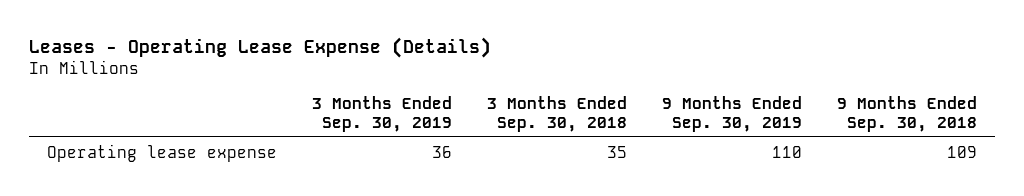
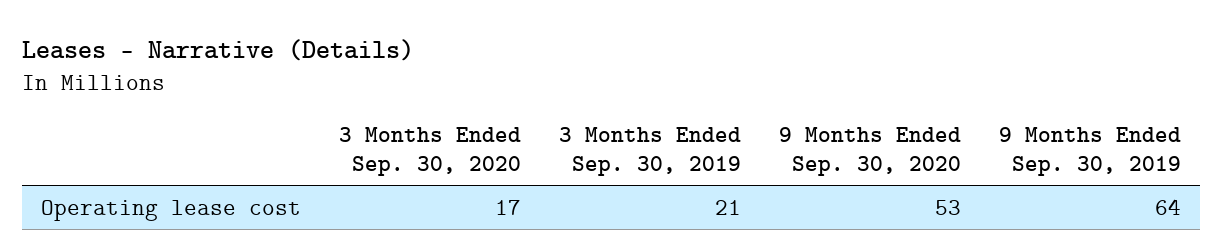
[29,37,492,59] Leases - Operating Lease Expense (Details) -> [22,39,415,62] Leases - Narrative (Details)
[487,95,628,132] 3 Months Ended Sep. 30, 2018 -> none
[837,95,978,132] 9 Months Ended Sep. 30, 2018 -> none
none -> [338,126,521,177] 3 Months Ended Sep. 30, 2020
none -> [778,126,961,177] 9 Months Ended Sep. 30, 2020
[46,143,277,162] Operating lease expense -> [41,199,302,221] Operating lease cost
[431,145,452,158] 36 -> [714,199,741,215] 21
[772,145,803,158] 110 -> [1154,198,1181,215] 64

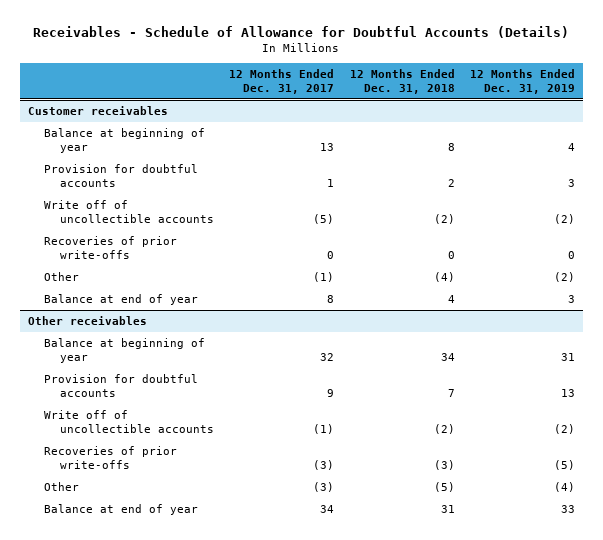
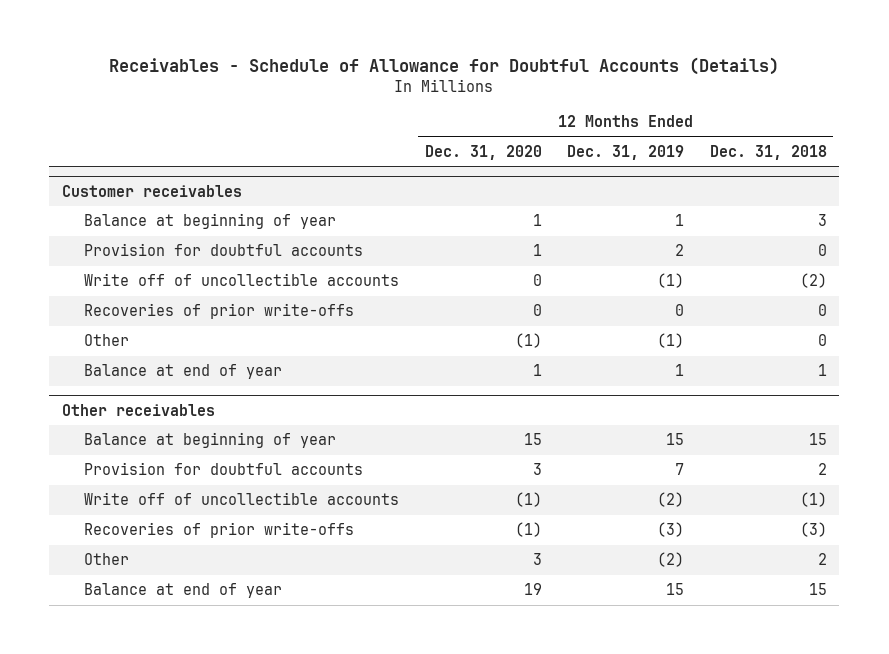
[229,68,335,94] 12 Months Ended Dec. 31, 2017 -> none
none -> [424,144,542,160] Dec. 31, 2020
[447,142,455,151] 8 -> [817,214,827,227] 3
[568,142,576,151] 4 -> [675,214,685,227] 1
[447,178,455,187] 2 -> [817,244,827,257] 0
[568,178,576,187] 3 -> [675,244,685,257] 2
[554,213,576,224] (2) -> [657,273,685,289] (1)
[433,271,455,282] (4) -> [817,334,827,347] 0
[554,271,576,282] (2) -> [657,333,685,349] (1)
[447,294,455,303] 4 -> [817,364,827,377] 1
[568,294,576,303] 3 -> [675,364,685,377] 1
[440,352,455,361] 34 -> [808,433,827,446] 15
[561,352,576,361] 31 -> [666,433,685,446] 15
[447,388,455,397] 7 -> [817,463,827,476] 2
[561,388,576,397] 13 -> [675,463,685,476] 7
[433,423,455,434] (2) -> [799,492,827,508] (1)
[554,459,576,470] (5) -> [657,522,685,538] (3)
[433,481,455,492] (5) -> [817,553,827,566] 2
[554,481,576,492] (4) -> [657,552,685,568] (2)
[440,504,455,513] 31 -> [808,583,827,596] 15
[561,504,576,513] 33 -> [666,583,685,596] 15

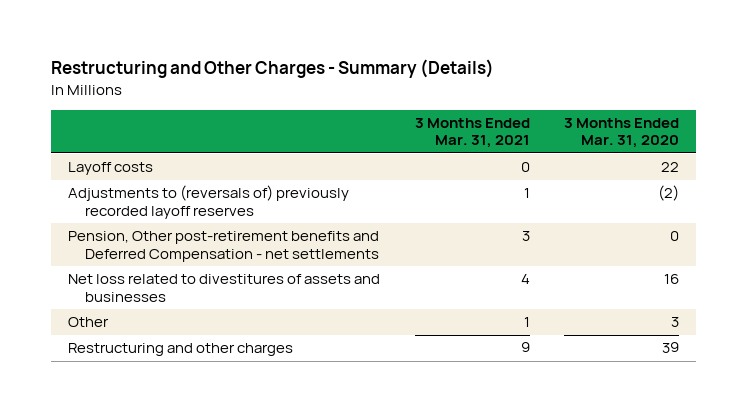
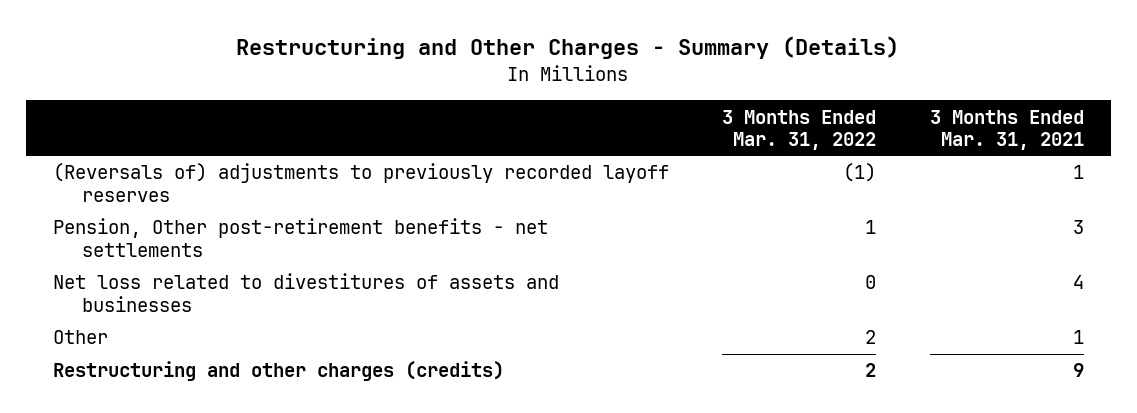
[564,118,680,149] 3 Months Ended Mar. 31, 2020 -> none
none -> [722,109,877,150] 3 Months Ended Mar. 31, 2022
[68,162,154,176] Layoff costs -> none
[68,185,350,219] Adjustments to (reversals of) previously recorded layoff reserves -> [52,163,669,202] (Reversals of) adjustments to previously recorded layoff reserves
[68,231,380,262] Pension, Other post-retirement benefits and Deferred Compensation - net settlements -> [52,218,548,257] Pension, Other post-retirement benefits - net settlements
[68,343,294,357] Restructuring and other charges -> [52,361,504,382] Restructuring and other charges (credits)

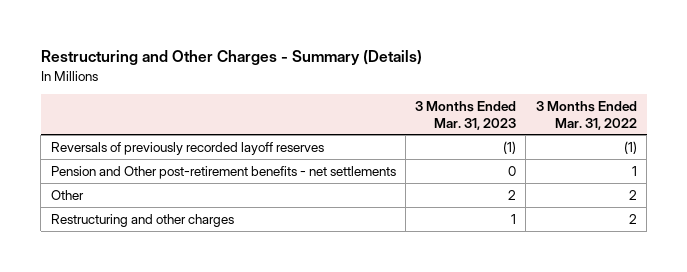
[930,109,1085,150] 3 Months Ended Mar. 31, 2021 -> none
none -> [415,101,517,130] 3 Months Ended Mar. 31, 2023
[52,273,559,312] Net loss related to divestitures of assets and businesses -> none
[52,163,669,202] (Reversals of) adjustments to previously recorded layoff reserves -> [50,141,324,155] Reversals of previously recorded layoff reserves
[52,218,548,257] Pension, Other post-retirement benefits - net settlements -> [50,165,396,179] Pension and Other post-retirement benefits - net settlements
[52,361,504,382] Restructuring and other charges (credits) -> [50,213,234,227] Restructuring and other charges

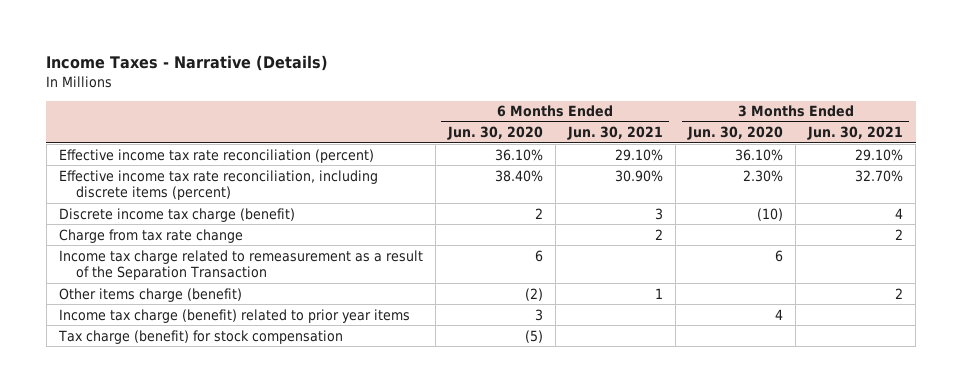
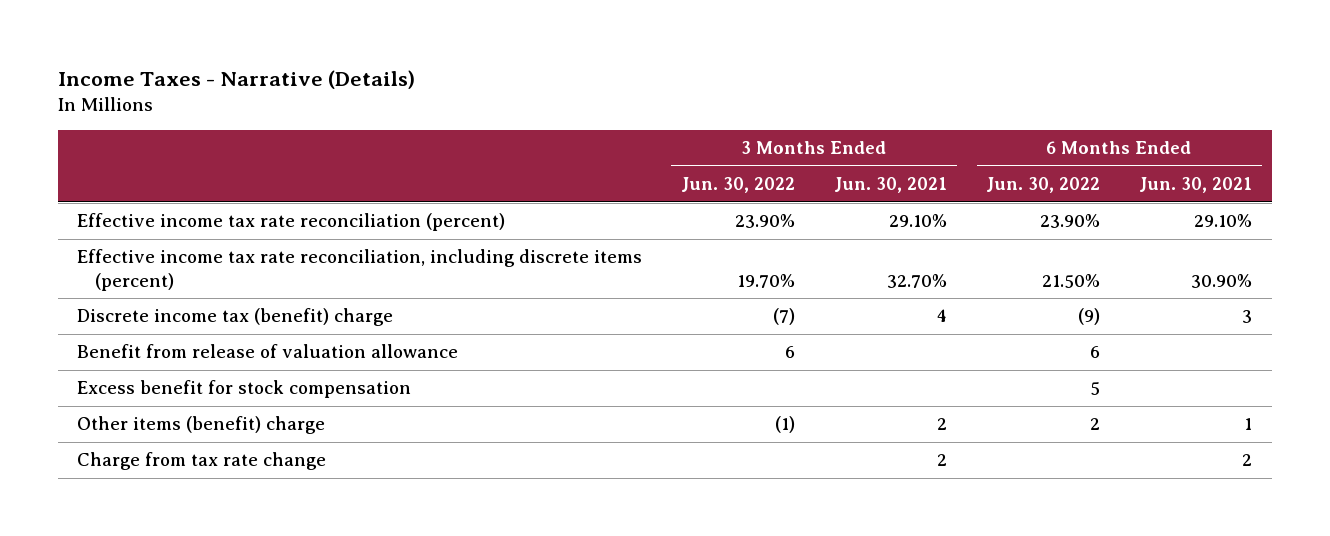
[446,126,543,141] Jun. 30, 2020 -> none
[687,126,784,141] Jun. 30, 2020 -> none
none -> [681,177,796,194] Jun. 30, 2022
none -> [986,177,1101,194] Jun. 30, 2022
[58,207,295,222] Discrete income tax charge (benefit) -> [77,308,394,327] Discrete income tax (benefit) charge
none -> [77,344,459,359] Benefit from release of valuation allowance
none -> [77,380,412,399] Excess benefit for stock compensation
none -> [77,416,326,435] Other items (benefit) charge
[58,249,423,281] Income tax charge related to remeasurement as a result of the Separation Transaction -> none
[58,287,242,302] Other items charge (benefit) -> none
[58,308,410,323] Income tax charge (benefit) related to prior year items -> none
[57,329,343,344] Tax charge (benefit) for stock compensation -> none

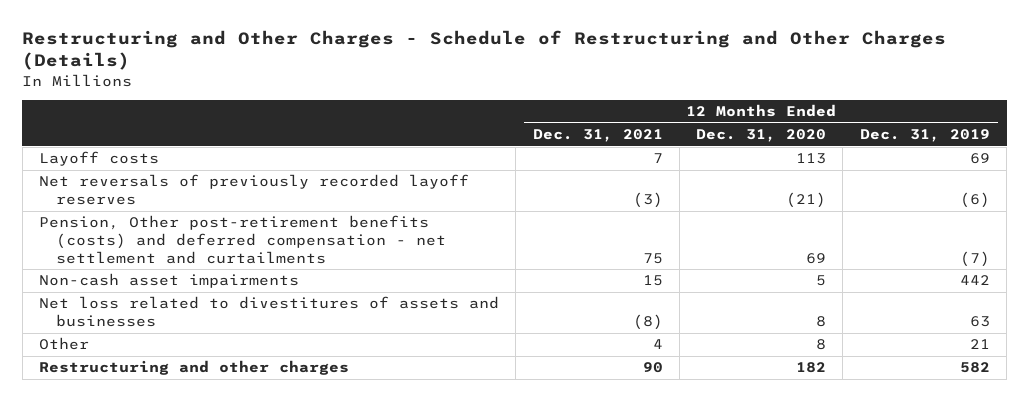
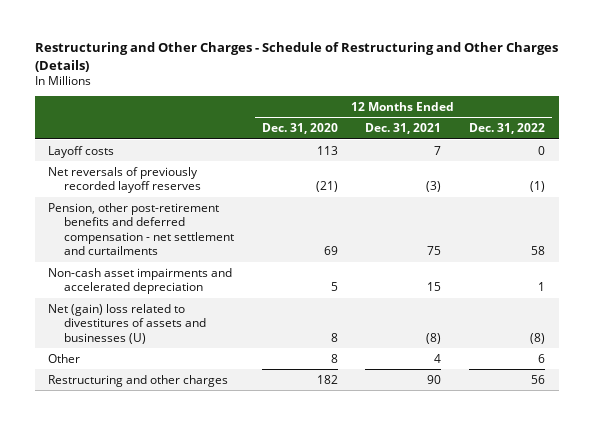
[859,129,990,143] Dec. 31, 2019 -> none
none -> [468,123,545,135] Dec. 31, 2022
[39,215,447,264] Pension, Other post-retirement benefits (costs) and deferred compensation - net settlement and curtailments -> [48,202,235,255] Pension, other post-retirement benefits and deferred compensation - net settlement and curtailments
[39,273,300,289] Non-cash asset impairments -> [48,267,233,295] Non-cash asset impairments and accelerated depreciation
[39,296,500,328] Net loss related to divestitures of assets and businesses -> [48,303,207,344] Net (gain) loss related to divestitures of assets and businesses (U)

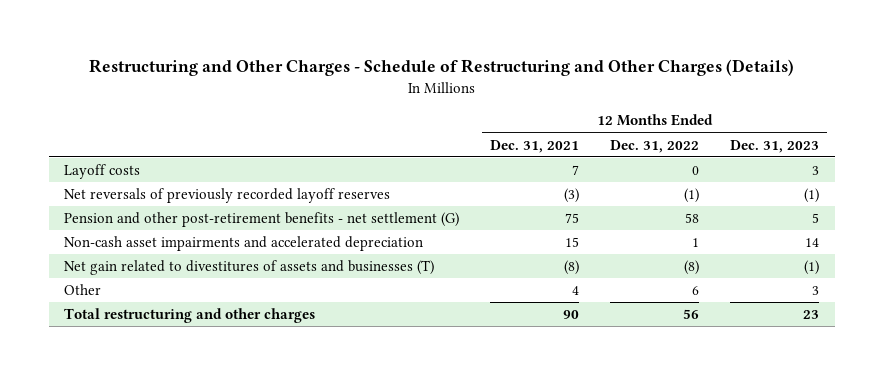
[261,123,338,135] Dec. 31, 2020 -> none
none -> [730,139,820,153] Dec. 31, 2023
[48,202,235,255] Pension, other post-retirement benefits and deferred compensation - net settlement and curtailments -> [64,212,460,228] Pension and other post-retirement benefits - net settlement (G)
[48,303,207,344] Net (gain) loss related to divestitures of assets and businesses (U) -> [64,260,435,276] Net gain related to divestitures of assets and businesses (T)
[48,374,229,387] Restructuring and other charges -> [64,308,316,324] Total restructuring and other charges

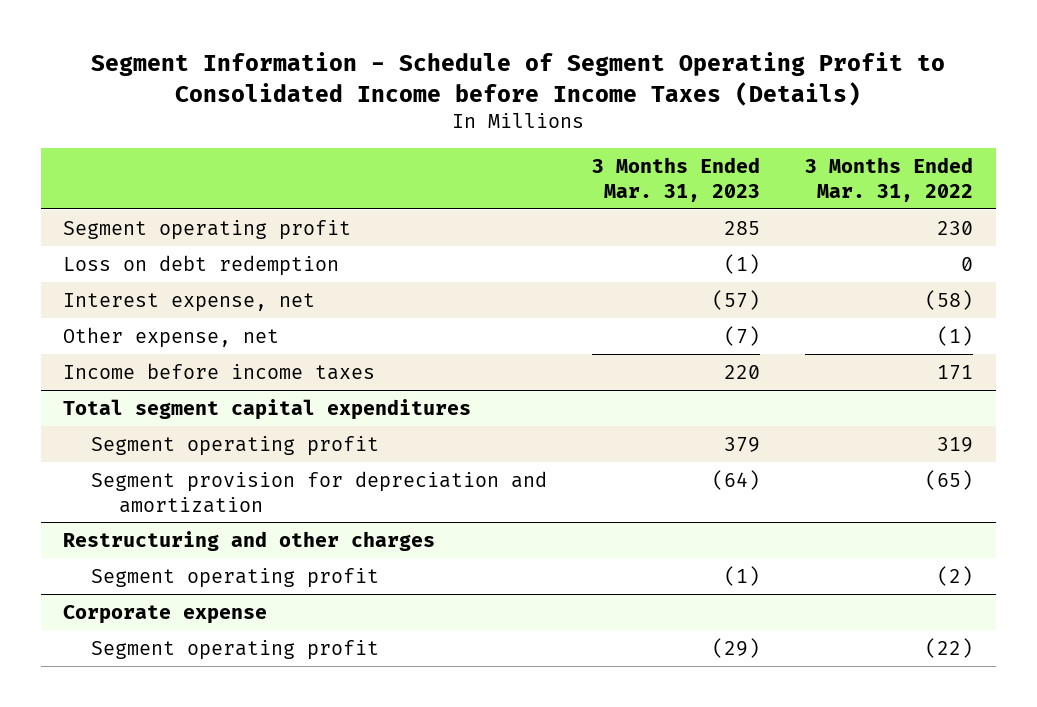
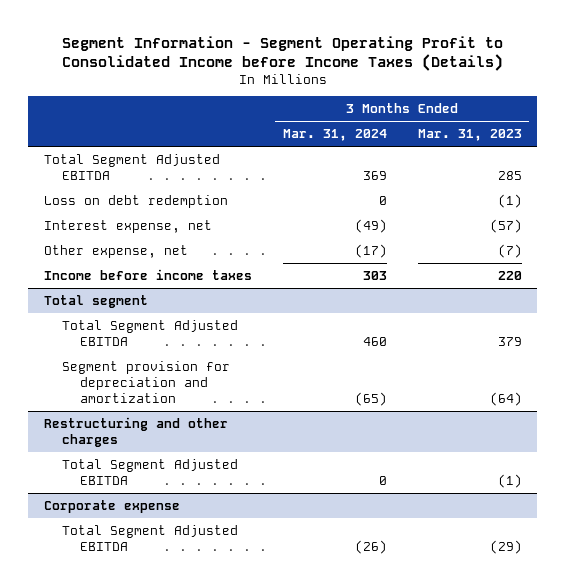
[91,52,946,106] Segment Information - Schedule of Segment Operating Profit to Consolidated Income before Income Taxes (Details) -> [61,35,503,71] Segment Information - Segment Operating Profit to Consolidated Income before Income Taxes (Details)
[805,156,974,202] 3 Months Ended Mar. 31, 2022 -> none
none -> [282,128,387,141] Mar. 31, 2024
[63,219,352,240] Segment operating profit -> [43,153,220,180] Total Segment Adjusted EBITDA
[63,398,472,420] Total segment capital expenditures -> [43,294,148,308] Total segment
[91,435,380,456] Segment operating profit -> [62,319,239,346] Total Segment Adjusted EBITDA
[91,567,380,588] Segment operating profit -> [62,458,239,485] Total Segment Adjusted EBITDA
[91,639,380,660] Segment operating profit -> [62,524,239,551] Total Segment Adjusted EBITDA

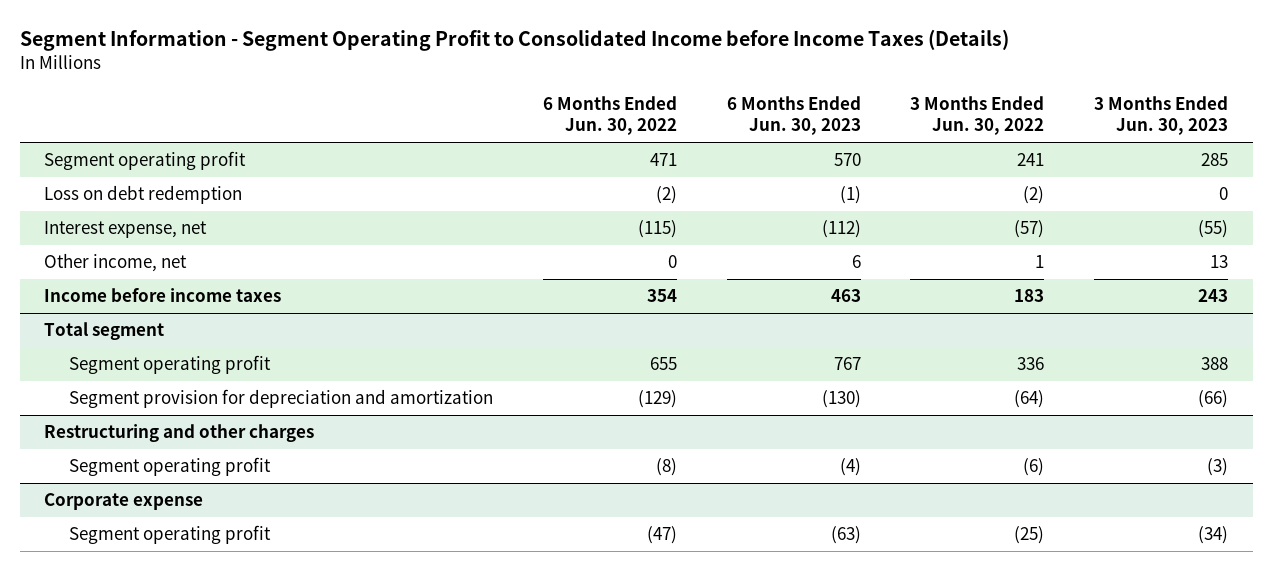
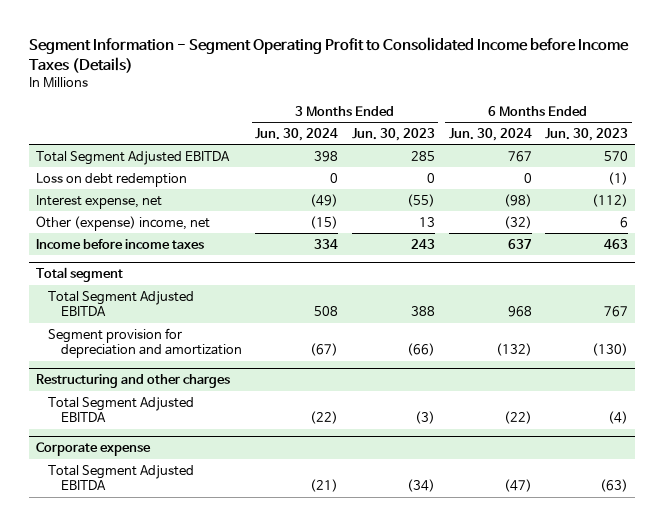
[543,95,678,136] 6 Months Ended Jun. 30, 2022 -> none
[910,95,1045,136] 3 Months Ended Jun. 30, 2022 -> none
none -> [255,128,339,142] Jun. 30, 2024
none -> [448,128,532,142] Jun. 30, 2024
[44,151,247,171] Segment operating profit -> [36,150,231,165] Total Segment Adjusted EBITDA
[44,253,188,273] Other income, net -> [36,215,211,231] Other (expense) income, net
[69,355,272,375] Segment operating profit -> [48,290,195,317] Total Segment Adjusted EBITDA
[69,457,272,477] Segment operating profit -> [48,396,195,423] Total Segment Adjusted EBITDA
[69,525,272,545] Segment operating profit -> [48,464,195,491] Total Segment Adjusted EBITDA

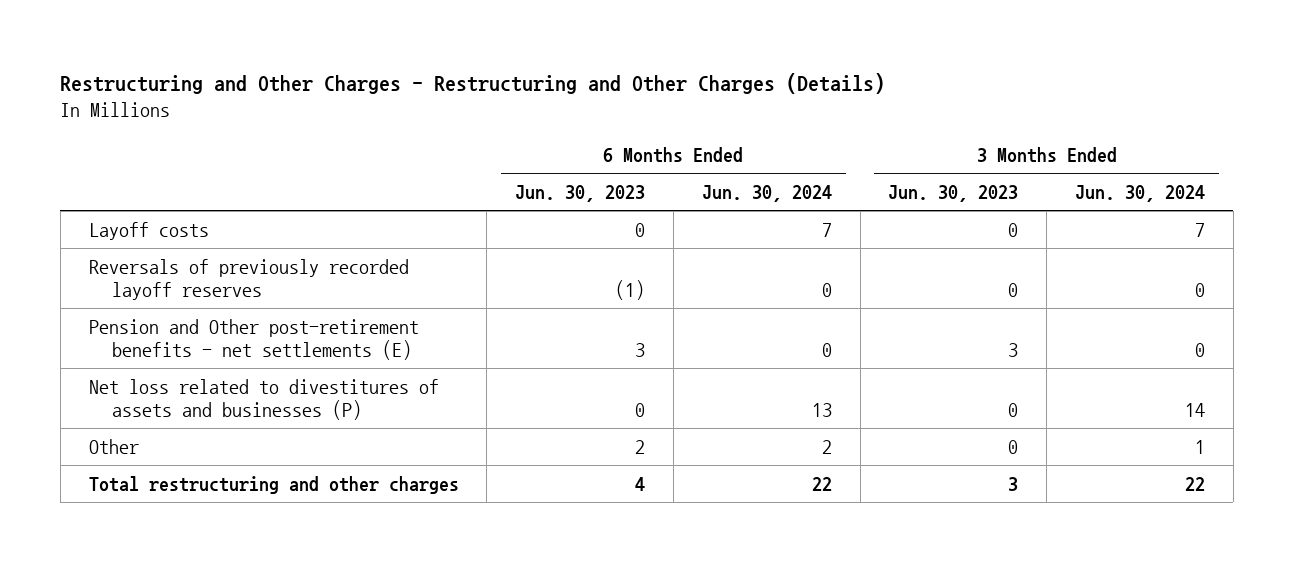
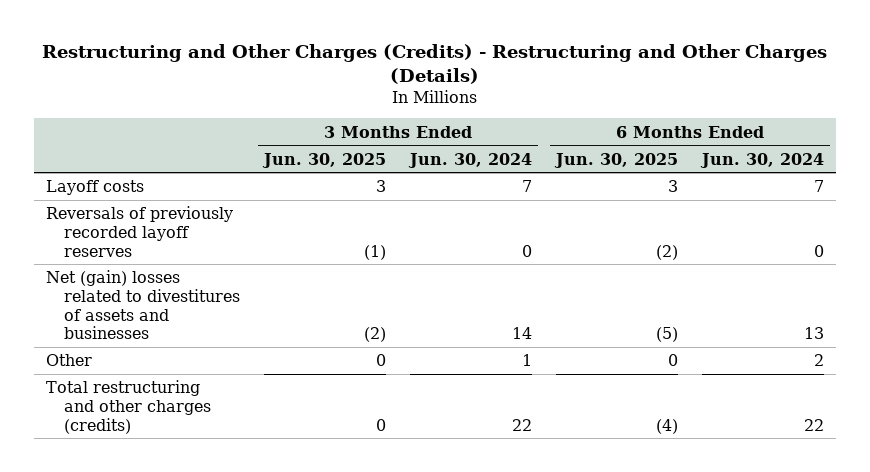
[60,73,886,95] Restructuring and Other Charges - Restructuring and Other Charges (Details) -> [42,44,828,85] Restructuring and Other Charges (Credits) - Restructuring and Other Charges (Details)
[515,184,646,202] Jun. 30, 2023 -> none
[888,184,1019,202] Jun. 30, 2023 -> none
none -> [261,152,386,168] Jun. 30, 2025
none -> [553,152,678,168] Jun. 30, 2025
[88,318,419,360] Pension and Other post-retirement benefits - net settlements (E) -> none
[88,378,439,420] Net loss related to divestitures of assets and businesses (P) -> [46,270,240,340] Net (gain) losses related to divestitures of assets and businesses
[88,475,459,494] Total restructuring and other charges -> [46,380,211,434] Total restructuring and other charges (credits)

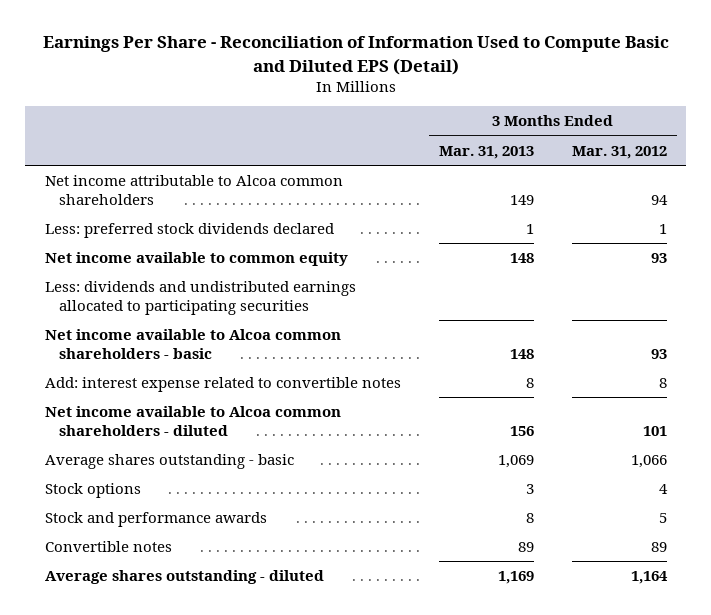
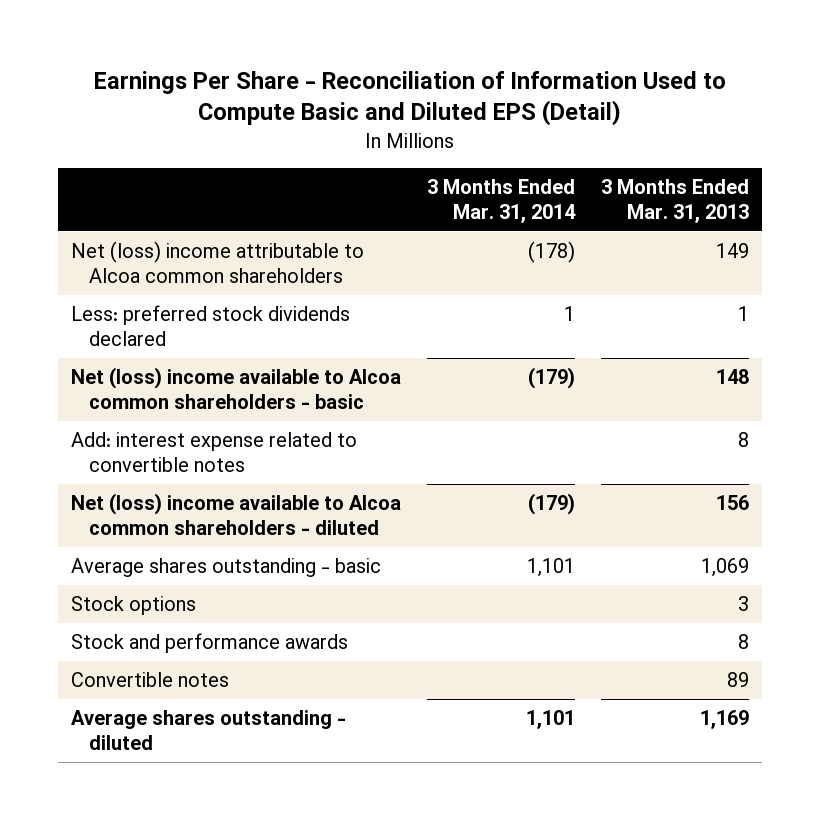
[571,145,667,159] Mar. 31, 2012 -> none
none -> [426,179,576,223] 3 Months Ended Mar. 31, 2014
[44,175,343,206] Net income attributable to Alcoa common shareholders -> [70,241,364,283] Net (loss) income attributable to Alcoa common shareholders
[44,252,348,267] Net income available to common equity -> none
[44,281,356,316] Less: dividends and undistributed earnings allocated to participating securities -> none
[44,329,341,360] Net income available to Alcoa common shareholders - basic -> [70,367,401,409] Net (loss) income available to Alcoa common shareholders - basic
[44,406,341,437] Net income available to Alcoa common shareholders - diluted -> [70,493,401,535] Net (loss) income available to Alcoa common shareholders - diluted

